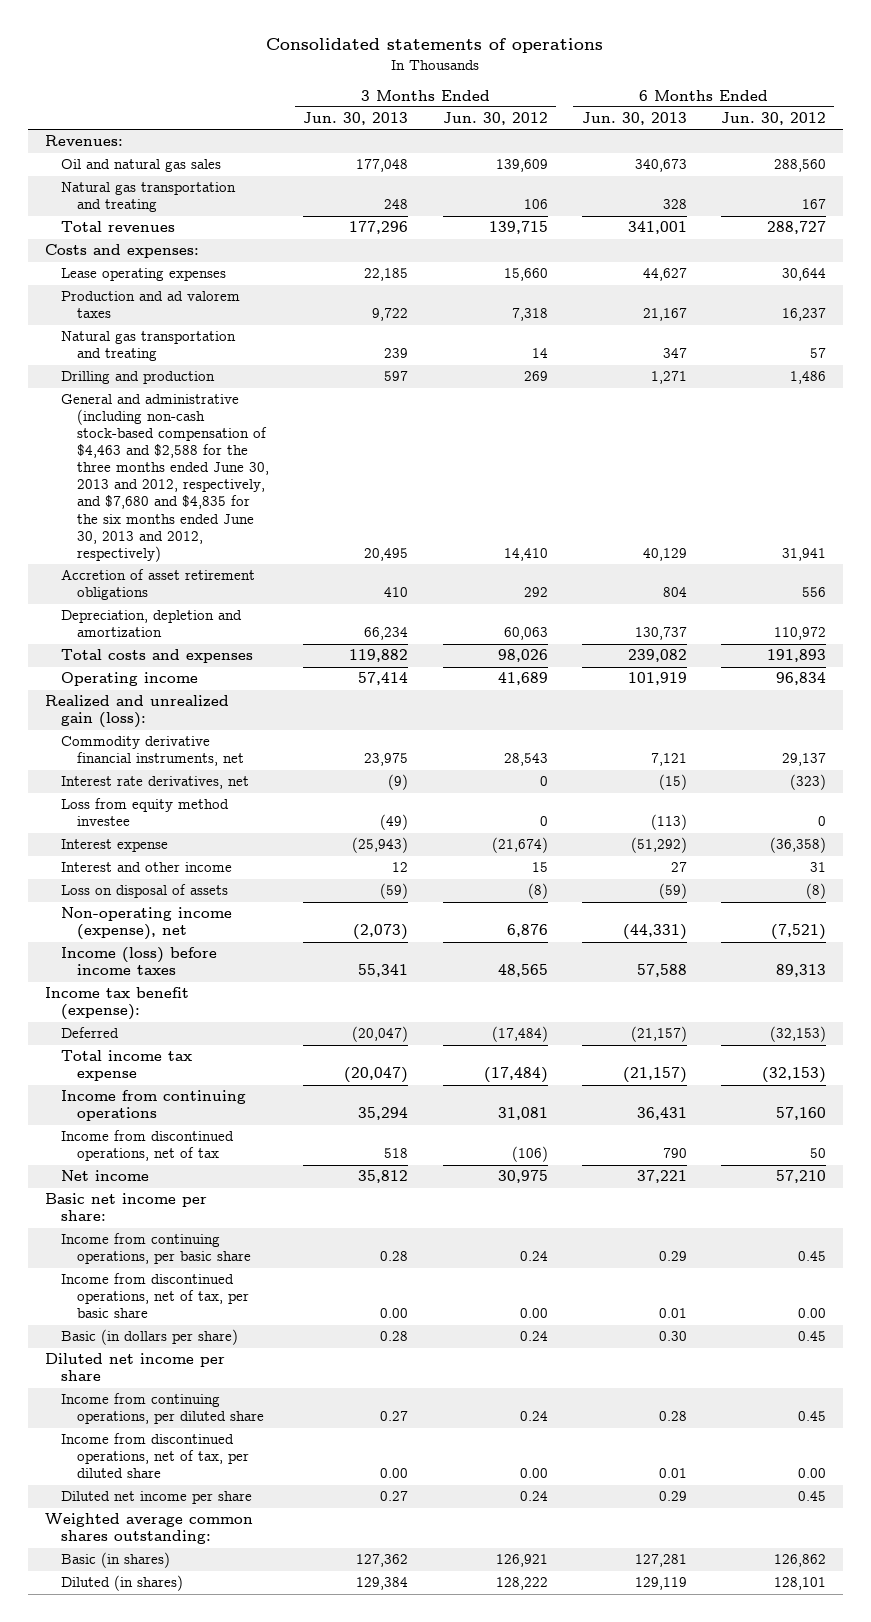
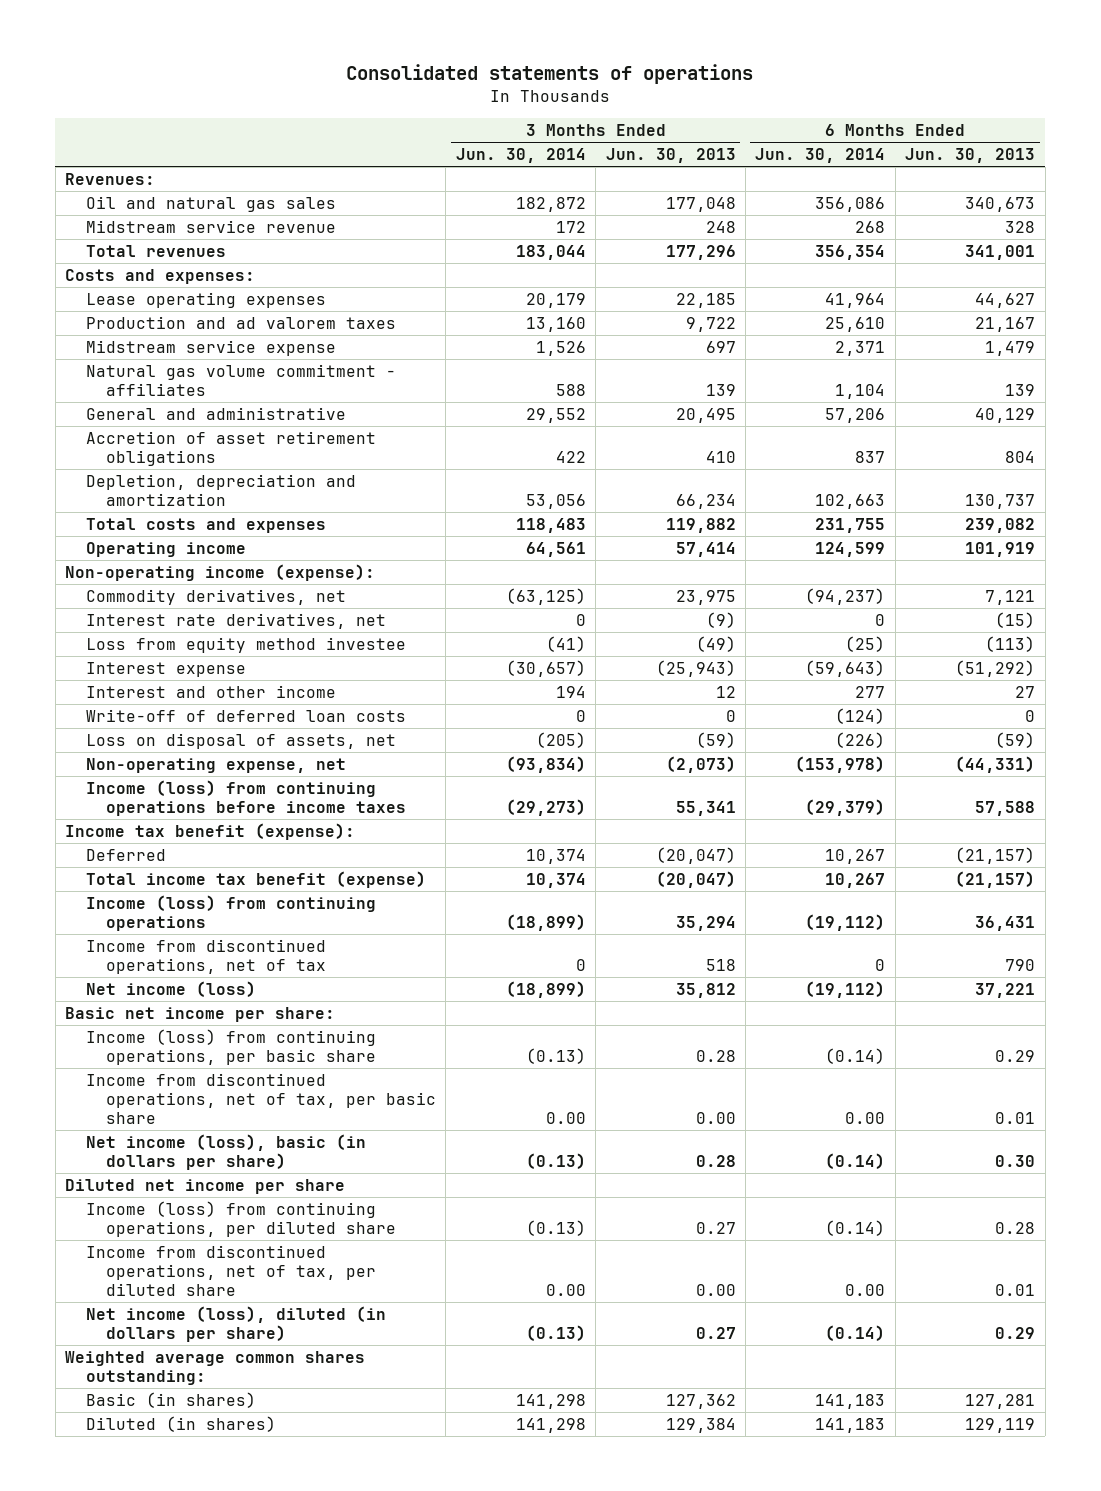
[442,112,548,126] Jun. 30, 2012 -> none
[720,112,826,126] Jun. 30, 2012 -> none
none -> [455,148,586,164] Jun. 30, 2014
none -> [755,148,886,164] Jun. 30, 2014
[61,182,237,213] Natural gas transportation and treating -> [85,219,336,233] Midstream service revenue
[61,331,237,362] Natural gas transportation and treating -> none
[61,371,216,385] Drilling and production -> none
none -> [85,339,336,356] Midstream service expense
none -> [85,363,396,397] Natural gas volume commitment - affiliates
[61,394,270,562] General and administrative (including non-cash stock-based compensation of $4,463 and $2,588 for the three months ended June 30, 2013 and 2012, respectively, and $7,680 and $4,835 for the six months ended June 30, 2013 and 2012, respectively) -> [85,406,346,420] General and administrative
[61,610,243,638] Depreciation, depletion and amortization -> [85,473,356,507] Depletion, depreciation and amortization
[44,695,229,729] Realized and unrealized gain (loss): -> none
none -> [65,563,376,581] Non-operating income (expense):
[61,736,245,767] Commodity derivative financial instruments, net -> [85,588,346,605] Commodity derivatives, net
none -> [85,708,406,722] Write-off of deferred loan costs
[61,884,229,899] Loss on disposal of assets -> [85,732,396,749] Loss on disposal of assets, net
[61,907,233,941] Non-operating income (expense), net -> [85,757,346,773] Non-operating expense, net
[61,947,218,976] Income (loss) before income taxes -> [85,779,406,817] Income (loss) from continuing operations before income taxes
[61,1050,193,1082] Total income tax expense -> [85,870,426,888] Total income tax benefit (expense)
[61,1090,247,1122] Income from continuing operations -> [85,894,376,932] Income (loss) from continuing operations
[61,1170,150,1182] Net income -> [85,980,256,997] Net income (loss)
[61,1233,252,1265] Income from continuing operations, per basic share -> [85,1028,376,1066] Income (loss) from continuing operations, per basic share
[61,1329,239,1346] Basic (in dollars per share) -> [85,1133,366,1171] Net income (loss), basic (in dollars per share)
[61,1393,265,1425] Income from continuing operations, per diluted share -> [85,1200,396,1238] Income (loss) from continuing operations, per diluted share
[61,1491,253,1505] Diluted net income per share -> [85,1305,386,1343] Net income (loss), diluted (in dollars per share)

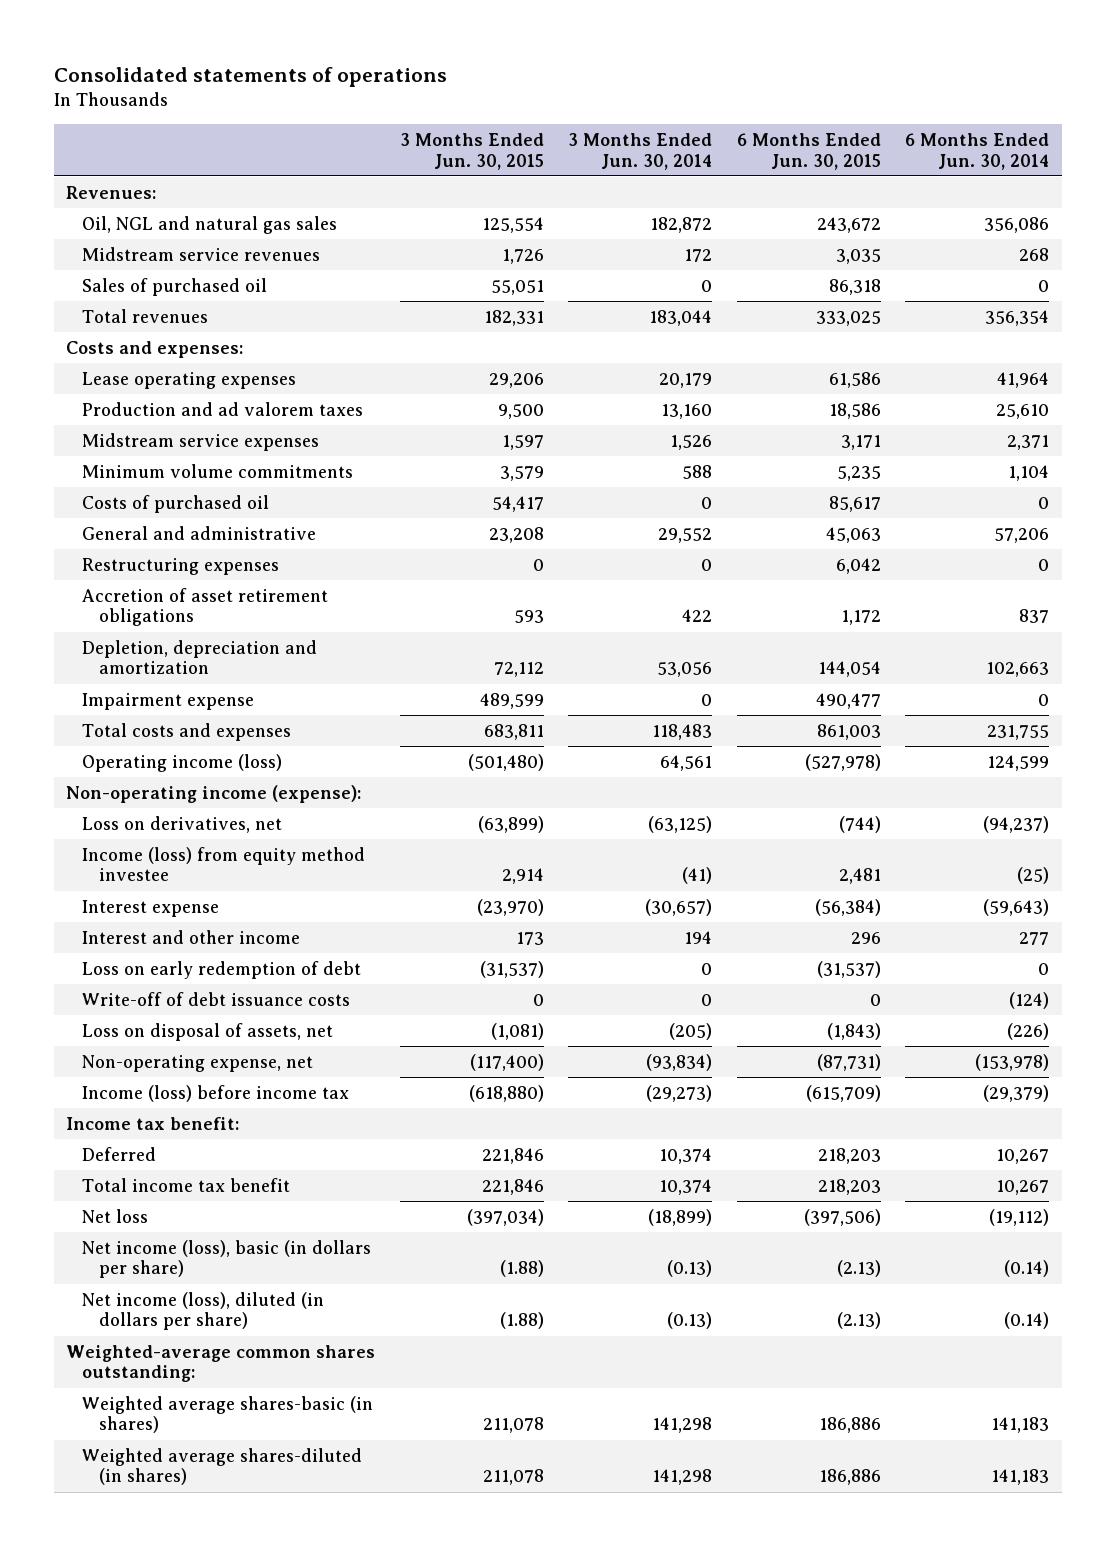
[605,148,736,164] Jun. 30, 2013 -> none
[905,148,1036,164] Jun. 30, 2013 -> none
none -> [399,132,544,170] 3 Months Ended Jun. 30, 2015
none -> [736,132,881,170] 6 Months Ended Jun. 30, 2015
[85,195,336,212] Oil and natural gas sales -> [82,215,338,234] Oil, NGL and natural gas sales
[85,219,336,233] Midstream service revenue -> [82,246,321,261] Midstream service revenues
none -> [82,277,268,296] Sales of purchased oil
[85,339,336,356] Midstream service expense -> [82,432,320,451] Midstream service expenses
[85,363,396,397] Natural gas volume commitment - affiliates -> [82,463,354,478] Minimum volume commitments
none -> [82,494,270,513] Costs of purchased oil
none -> [82,557,280,575] Restructuring expenses
none -> [82,692,255,710] Impairment expense
[85,541,246,557] Operating income -> [82,753,283,772] Operating income (loss)
[85,612,386,629] Interest rate derivatives, net -> none
[85,588,346,605] Commodity derivatives, net -> [82,815,283,833] Loss on derivatives, net
[85,636,406,653] Loss from equity method investee -> [82,846,366,882] Income (loss) from equity method investee
none -> [82,960,362,979] Loss on early redemption of debt
[85,708,406,722] Write-off of deferred loan costs -> [82,991,351,1006] Write-off of debt issuance costs
[85,779,406,817] Income (loss) from continuing operations before income taxes -> [82,1084,350,1102] Income (loss) before income tax
[65,822,356,840] Income tax benefit (expense): -> [66,1116,240,1130] Income tax benefit:
[85,894,376,932] Income (loss) from continuing operations -> none
[85,938,326,975] Income from discontinued operations, net of tax -> none
[65,1006,336,1022] Basic net income per share: -> none
[85,1028,376,1066] Income (loss) from continuing operations, per basic share -> none
[85,1072,436,1125] Income from discontinued operations, net of tax, per basic share -> none
[85,870,426,888] Total income tax benefit (expense) -> [82,1177,291,1192] Total income tax benefit
[85,980,256,997] Net income (loss) -> [82,1208,149,1223] Net loss
[65,1178,346,1194] Diluted net income per share -> none
[85,1200,396,1238] Income (loss) from continuing operations, per diluted share -> none
[85,1244,376,1297] Income from discontinued operations, net of tax, per diluted share -> none
[65,1350,366,1386] Weighted average common shares outstanding: -> [66,1344,376,1383] Weighted-average common shares outstanding:
[85,1391,256,1408] Basic (in shares) -> [82,1395,374,1434] Weighted average shares-basic (in shares)
[85,1415,276,1432] Diluted (in shares) -> [82,1447,363,1486] Weighted average shares-diluted (in shares)

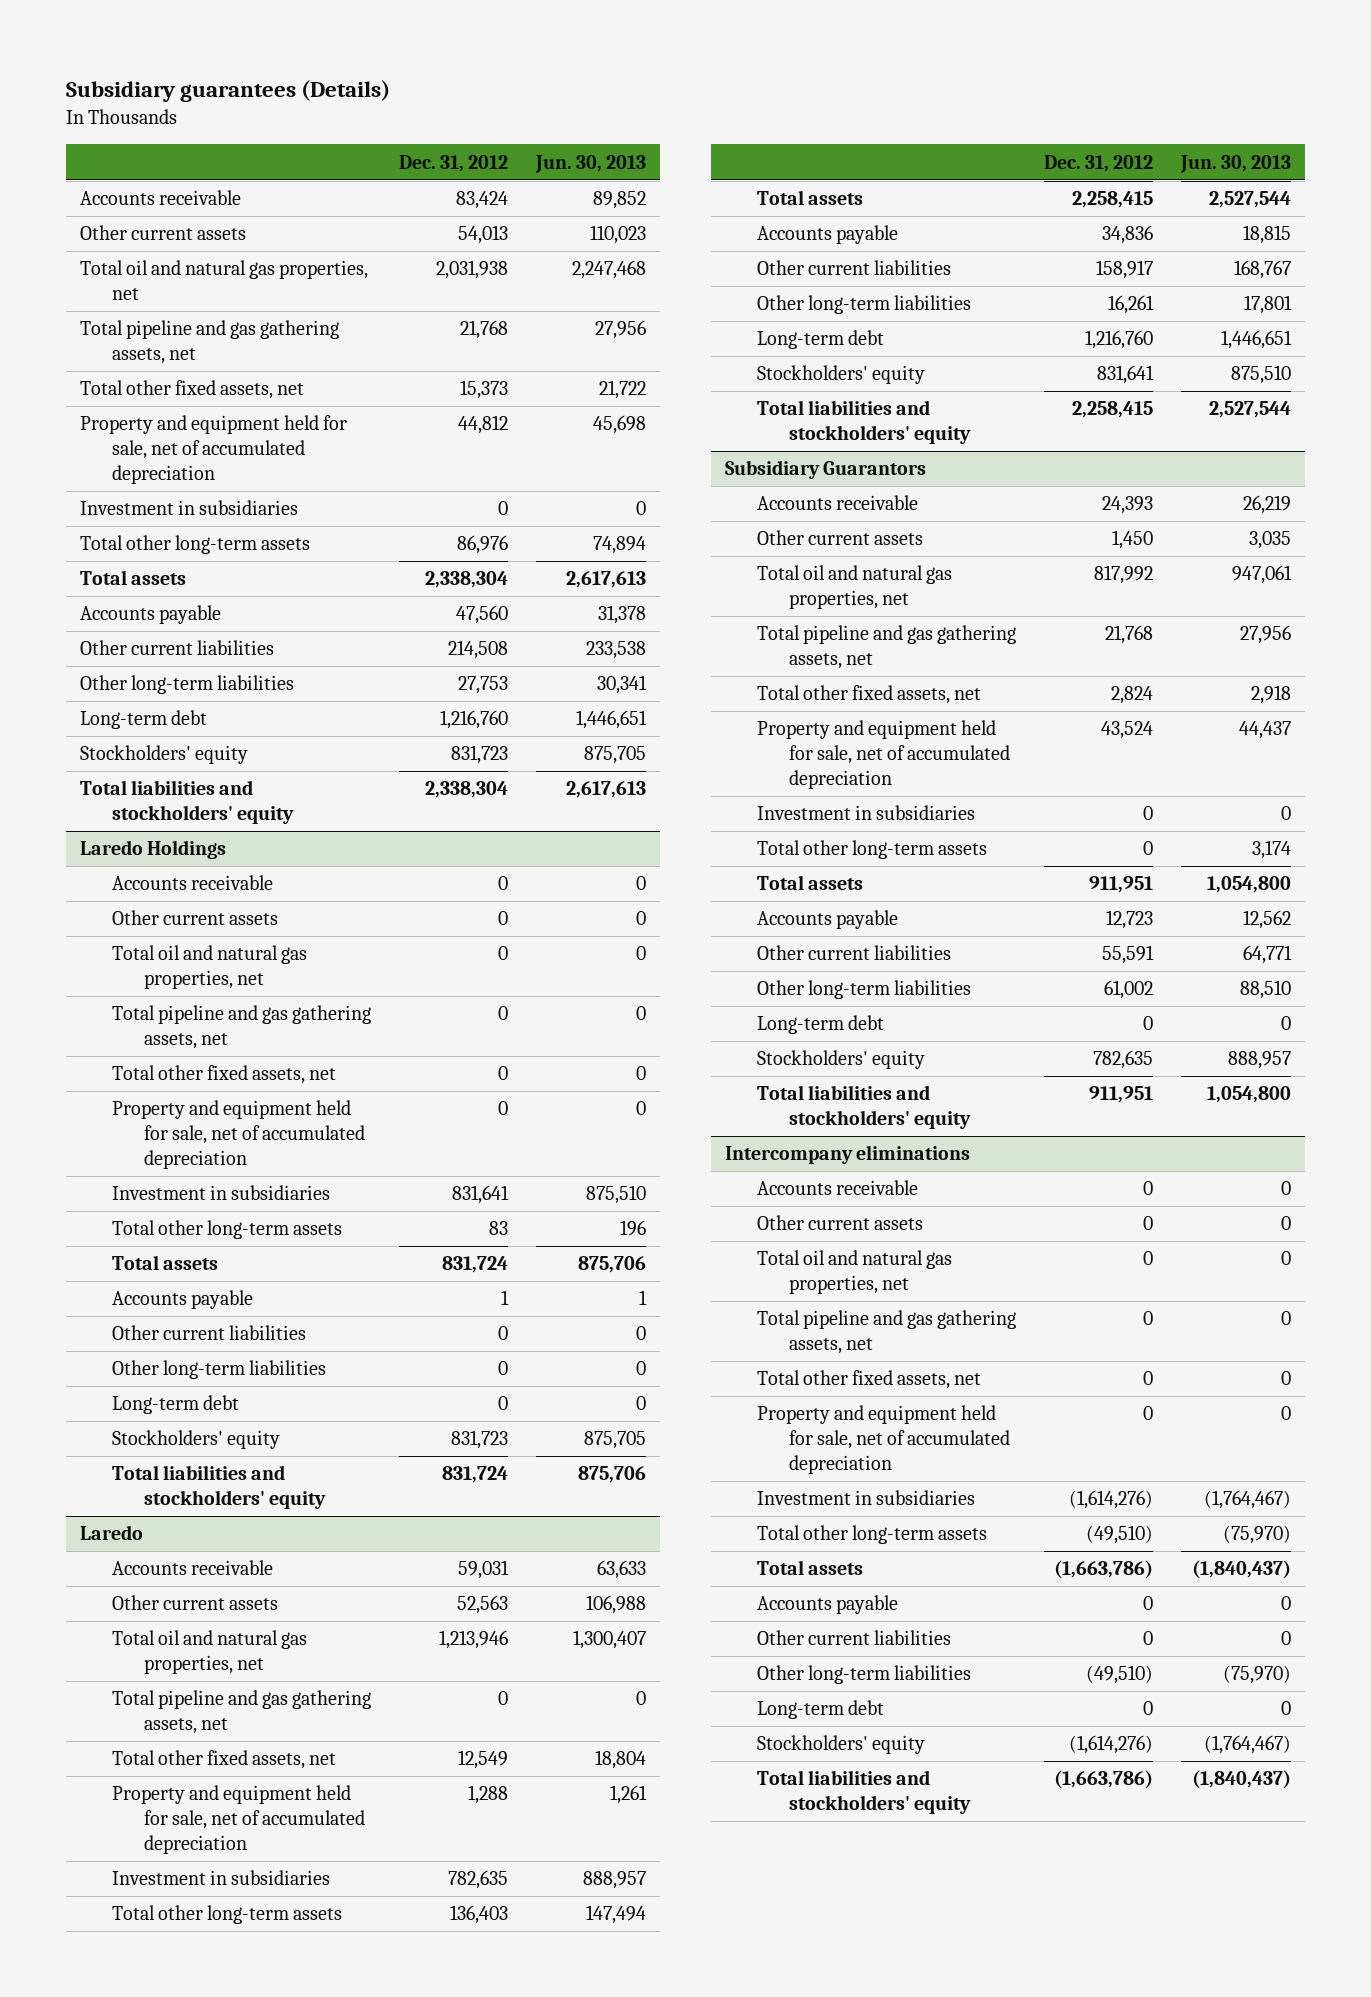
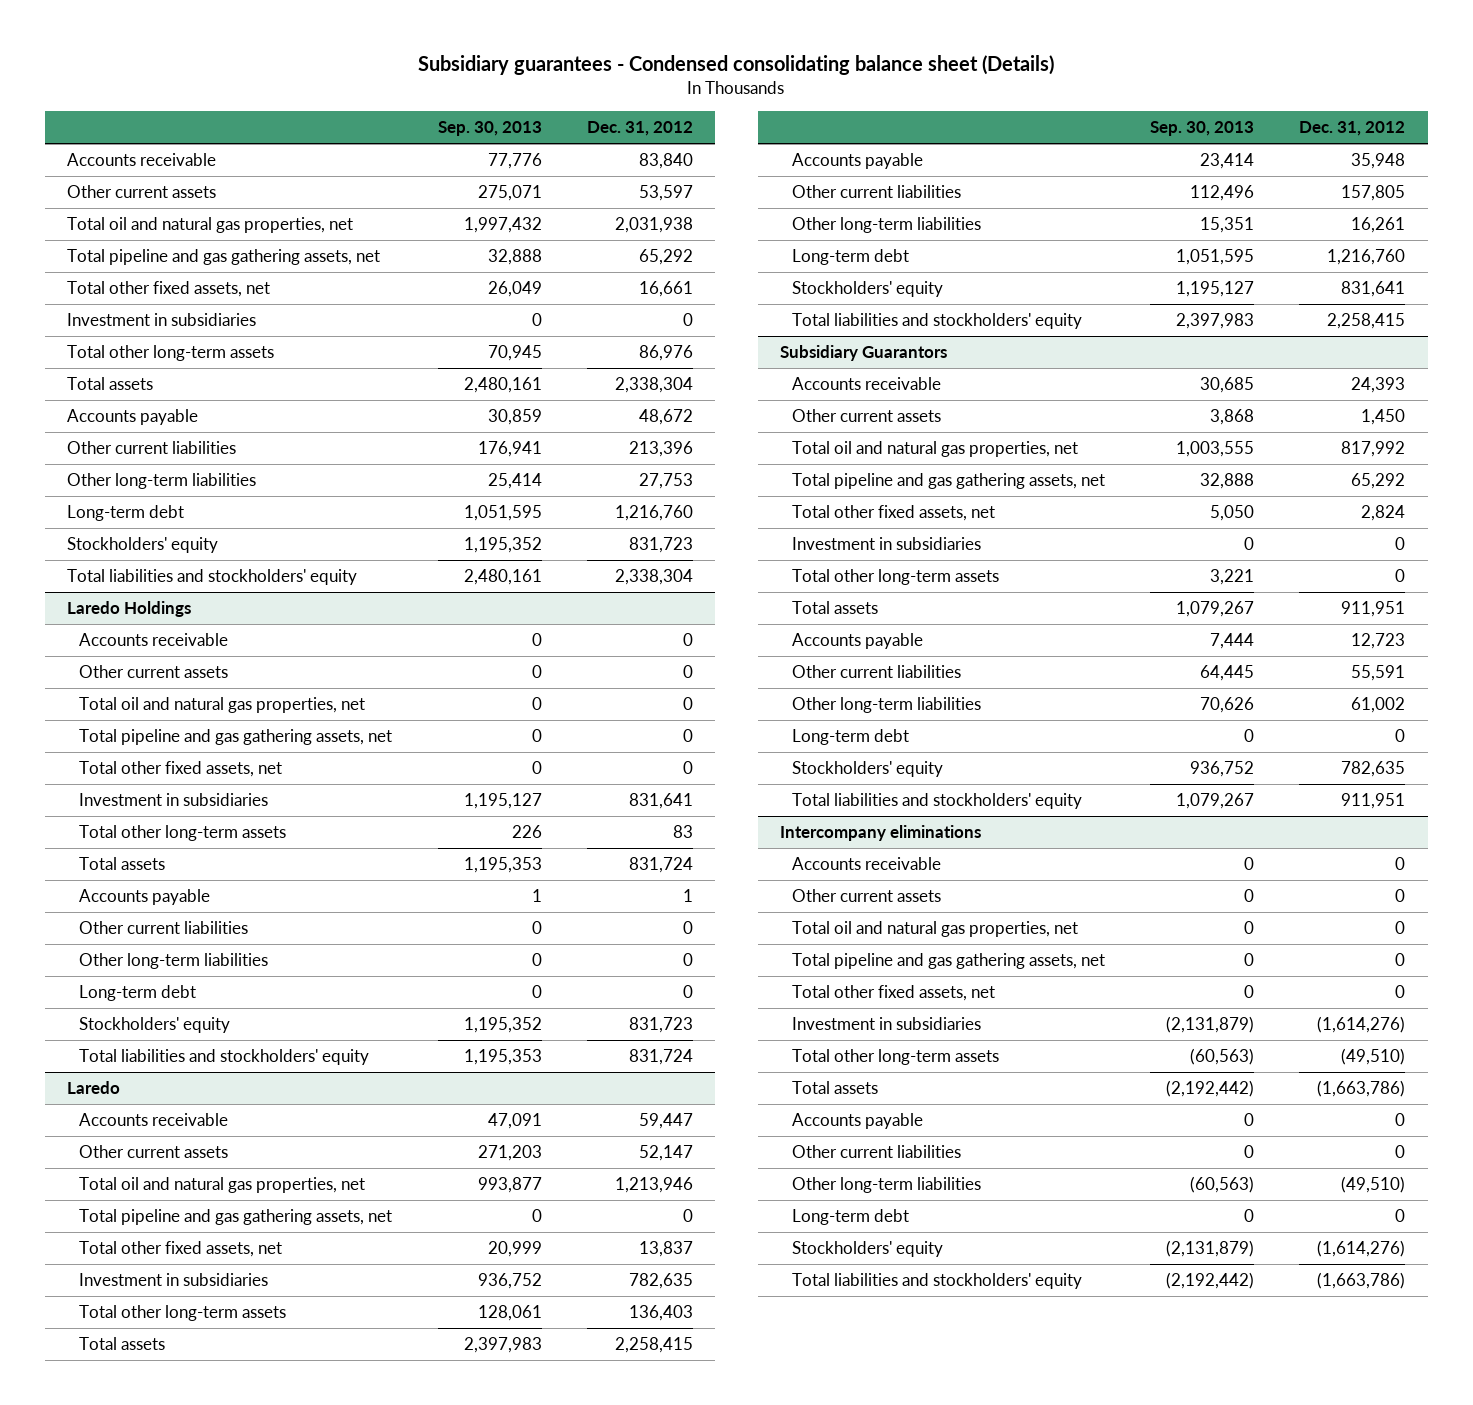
[65,80,390,103] Subsidiary guarantees (Details) -> [418,55,1055,76] Subsidiary guarantees - Condensed consolidating balance sheet (Details)
[535,154,647,173] Jun. 30, 2013 -> none
none -> [437,121,542,137] Sep. 30, 2013
[456,191,509,210] 83,424 -> [638,153,693,170] 83,840
[458,225,509,245] 54,013 -> [638,185,693,202] 53,597
[79,415,347,485] Property and equipment held for sale, net of accumulated depreciation -> none
[460,320,509,340] 21,768 -> [638,249,693,266] 65,292
[460,380,509,400] 15,373 -> [638,281,693,298] 16,661
[456,605,509,625] 47,560 -> [638,409,693,426] 48,672
[448,640,509,660] 214,508 -> [628,441,693,458] 213,396
[111,1100,365,1170] Property and equipment held for sale, net of accumulated depreciation -> none
[458,1560,510,1580] 59,031 -> [638,1113,693,1130] 59,447
[457,1595,509,1615] 52,563 -> [638,1145,693,1162] 52,147
[111,1785,365,1855] Property and equipment held for sale, net of accumulated depreciation -> none
[458,1750,509,1770] 12,549 -> [638,1241,693,1258] 13,837
[1101,225,1153,245] 34,836 -> [1351,153,1406,170] 35,948
[1095,260,1153,280] 158,917 -> [1341,185,1406,202] 157,805
[1104,625,1153,645] 21,768 -> [1351,473,1406,490] 65,292
[756,720,1010,790] Property and equipment held for sale, net of accumulated depreciation -> none
[756,1405,1010,1475] Property and equipment held for sale, net of accumulated depreciation -> none

